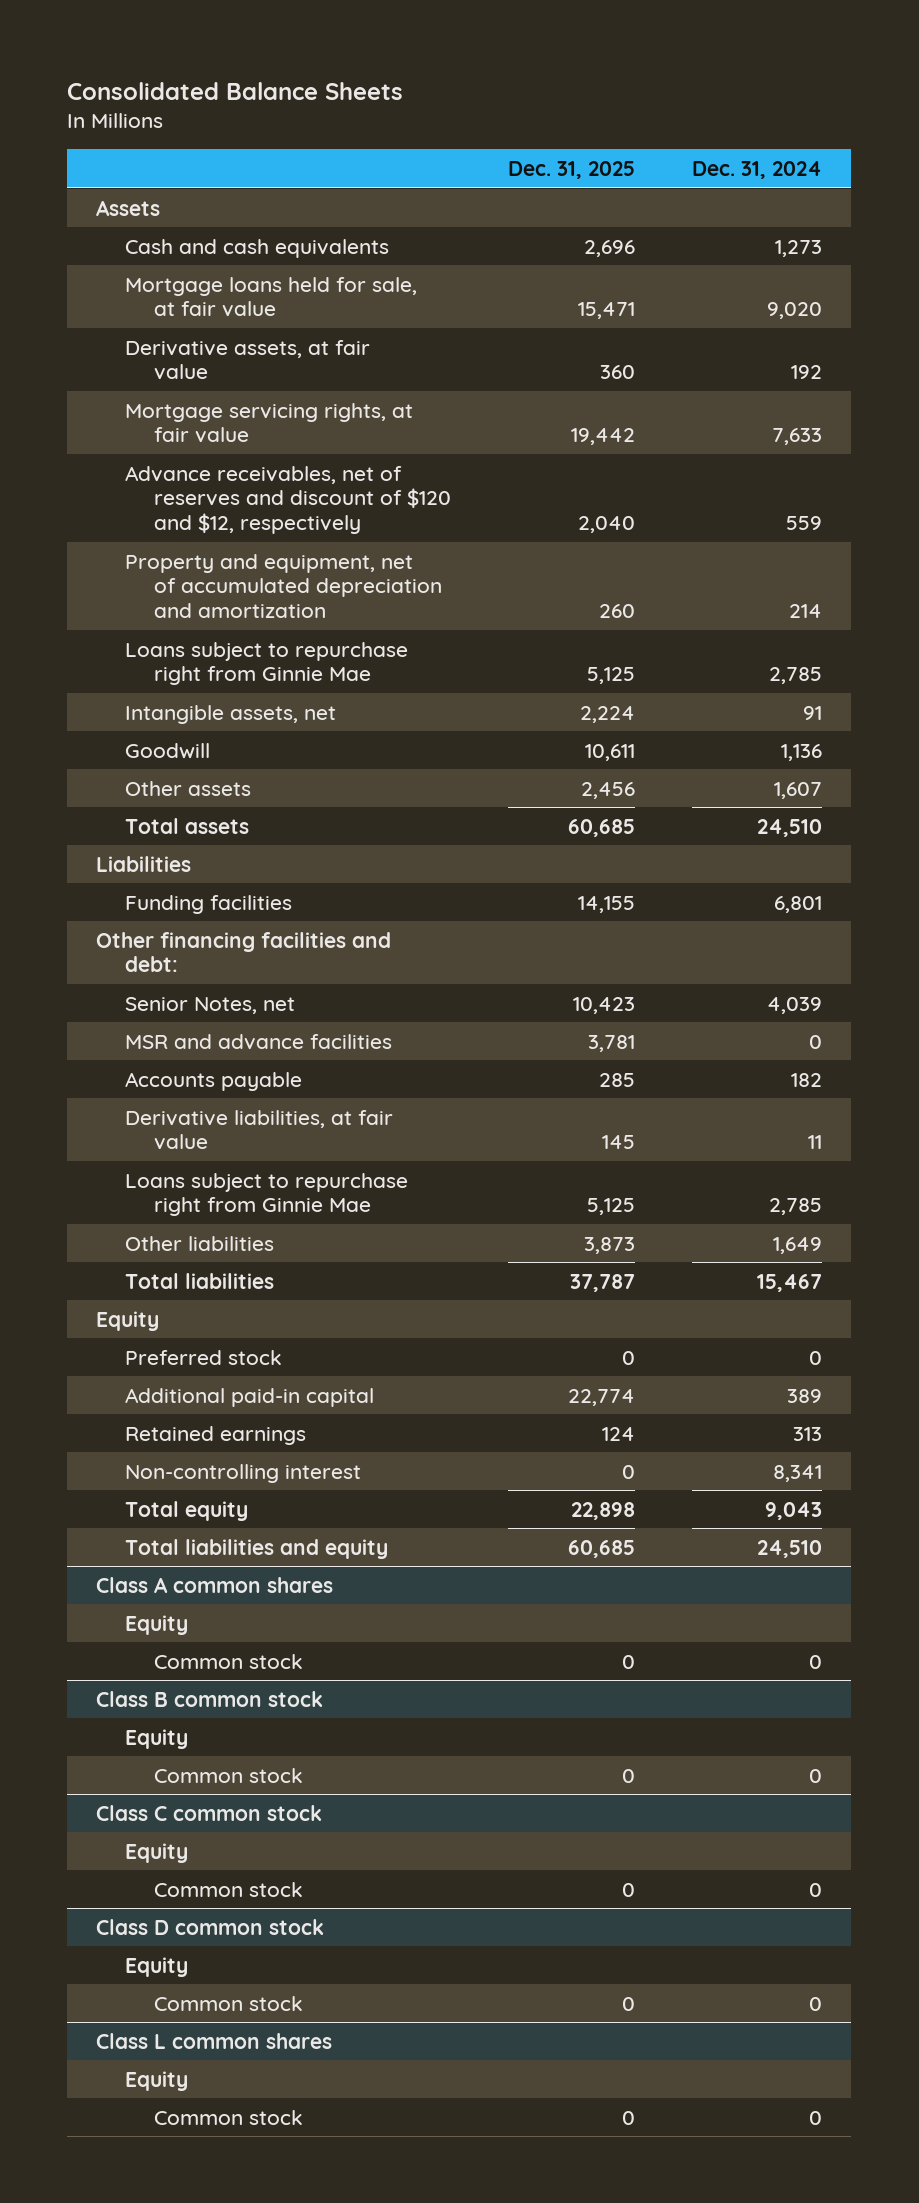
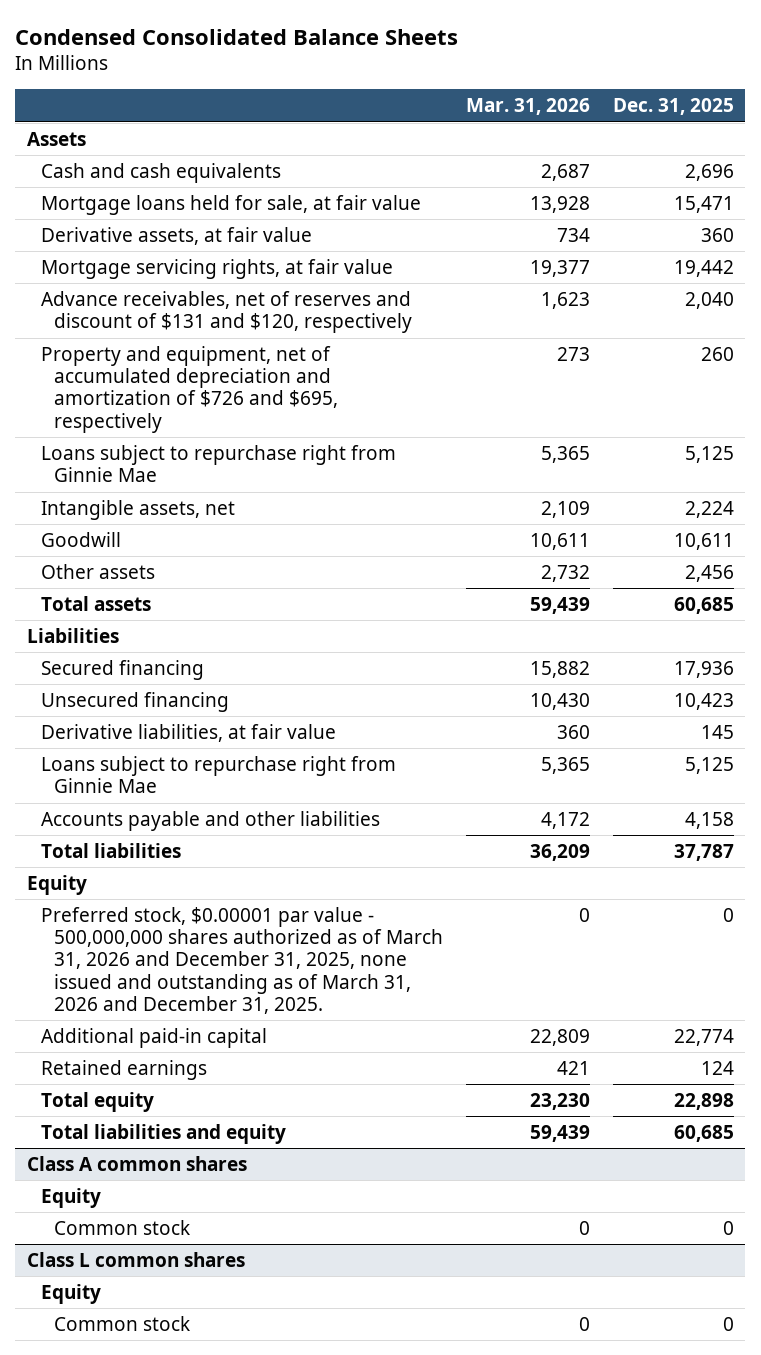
[67,81,404,100] Consolidated Balance Sheets -> [15,28,459,45] Condensed Consolidated Balance Sheets
[692,160,823,179] Dec. 31, 2024 -> none
none -> [466,98,591,116] Mar. 31, 2026
[124,465,451,534] Advance receivables, net of reserves and discount of $120 and $12, respectively -> [40,291,413,334] Advance receivables, net of reserves and discount of $131 and $120, respectively
[124,553,442,618] Property and equipment, net of accumulated depreciation and amortization -> [40,346,339,433] Property and equipment, net of accumulated depreciation and amortization of $726 and $695, respectively
[124,894,292,914] Funding facilities -> none
[96,931,392,973] Other financing facilities and debt: -> none
[124,1033,392,1050] MSR and advance facilities -> none
[124,1071,302,1091] Accounts payable -> none
none -> [40,660,204,681] Secured financing
[124,996,295,1014] Senior Notes, net -> [40,692,229,713] Unsecured financing
[124,1235,274,1251] Other liabilities -> none
none -> [40,811,380,832] Accounts payable and other liabilities
[124,1349,282,1365] Preferred stock -> [40,907,444,1014] Preferred stock, $0.00001 par value - 500,000,000 shares authorized as of March 31, 2026 and December 31, 2025, none issued and outstanding as of March 31, 2026 and December 31, 2025.
[124,1463,361,1483] Non-controlling interest -> none
[96,1690,324,1707] Class B common stock -> none
[124,1728,188,1749] Equity -> none
[153,1767,303,1783] Common stock -> none
[96,1804,323,1821] Class C common stock -> none
[124,1842,188,1863] Equity -> none
[153,1881,303,1897] Common stock -> none
[96,1918,325,1935] Class D common stock -> none
[124,1956,188,1977] Equity -> none
[153,1995,303,2011] Common stock -> none

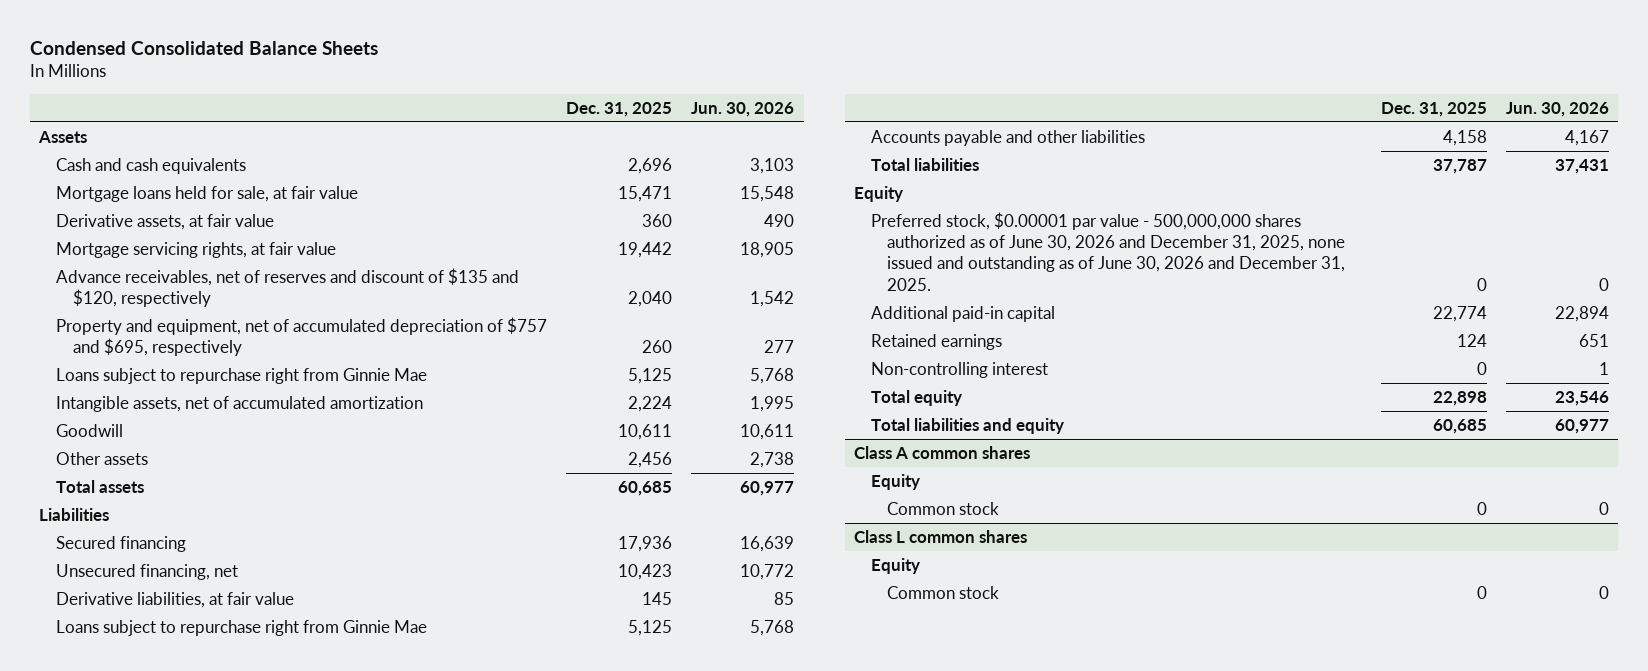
[466,98,591,116] Mar. 31, 2026 -> none
none -> [691,101,795,117] Jun. 30, 2026
[40,291,413,334] Advance receivables, net of reserves and discount of $131 and $120, respectively -> [55,267,519,308] Advance receivables, net of reserves and discount of $135 and $120, respectively
[40,346,339,433] Property and equipment, net of accumulated depreciation and amortization of $726 and $695, respectively -> [55,316,547,357] Property and equipment, net of accumulated depreciation of $757 and $695, respectively
[40,500,235,521] Intangible assets, net -> [55,395,423,412] Intangible assets, net of accumulated amortization
[40,692,229,713] Unsecured financing -> [55,563,238,580] Unsecured financing, net
[40,907,444,1014] Preferred stock, $0.00001 par value - 500,000,000 shares authorized as of March 31, 2026 and December 31, 2025, none issued and outstanding as of March 31, 2026 and December 31, 2025. -> [870,211,1346,291] Preferred stock, $0.00001 par value - 500,000,000 shares authorized as of June 30, 2026 and December 31, 2025, none issued and outstanding as of June 30, 2026 and December 31, 2025.
none -> [870,361,1048,378] Non-controlling interest

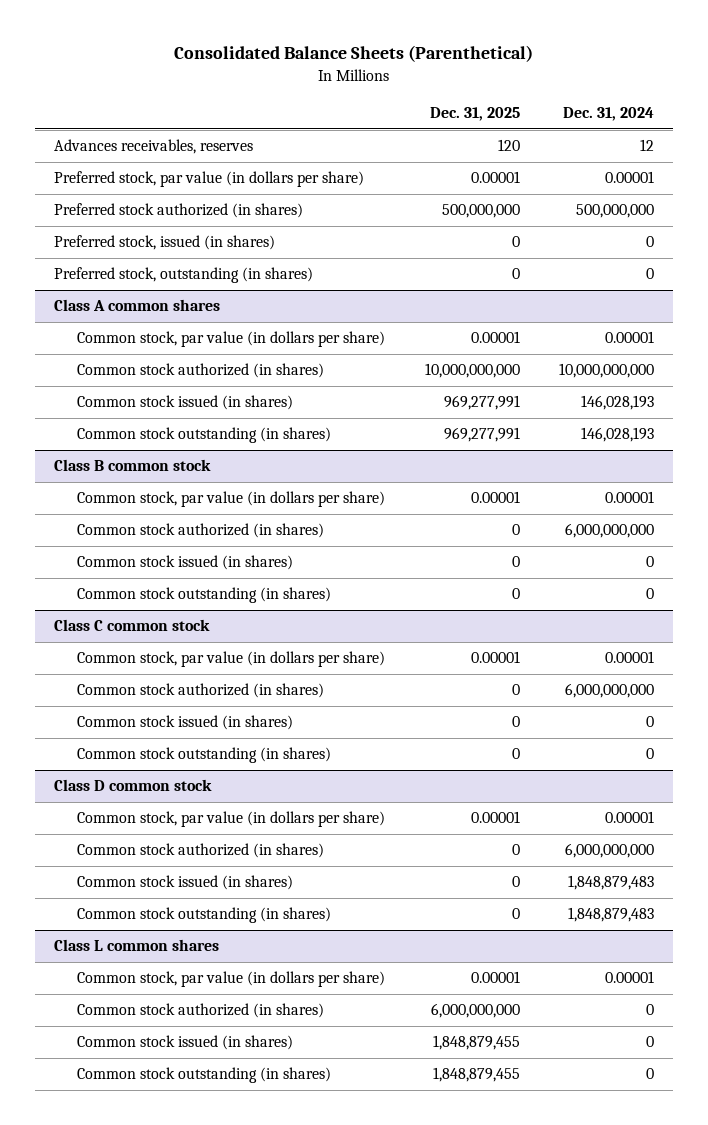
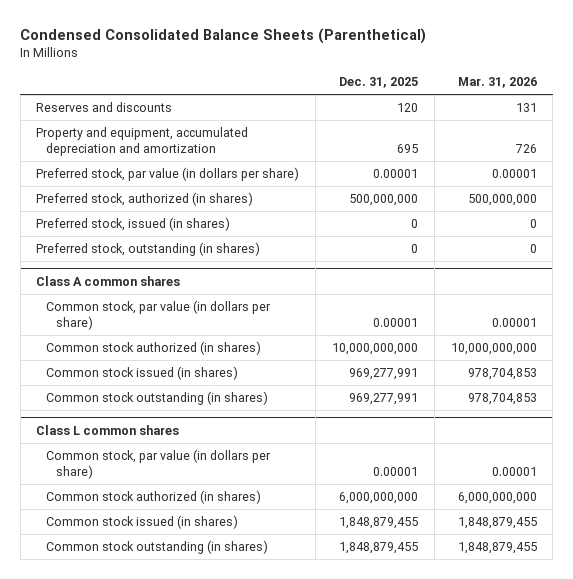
[174,45,534,63] Consolidated Balance Sheets (Parenthetical) -> [20,27,427,44] Condensed Consolidated Balance Sheets (Parenthetical)
[562,106,654,121] Dec. 31, 2024 -> none
none -> [457,77,537,89] Mar. 31, 2026
[54,139,254,155] Advances receivables, reserves -> [36,101,173,112] Reserves and discounts
none -> [36,126,249,156] Property and equipment, accumulated depreciation and amortization
[54,203,304,219] Preferred stock authorized (in shares) -> [36,191,254,206] Preferred stock, authorized (in shares)
[54,459,212,472] Class B common stock -> none
[77,491,386,508] Common stock, par value (in dollars per share) -> none
[77,523,325,539] Common stock authorized (in shares) -> none
[77,555,294,571] Common stock issued (in shares) -> none
[77,587,332,604] Common stock outstanding (in shares) -> none
[54,619,211,632] Class C common stock -> none
[77,651,386,668] Common stock, par value (in dollars per share) -> none
[77,683,325,699] Common stock authorized (in shares) -> none
[77,715,294,731] Common stock issued (in shares) -> none
[77,747,332,764] Common stock outstanding (in shares) -> none
[54,779,213,792] Class D common stock -> none
[77,811,386,828] Common stock, par value (in dollars per share) -> none
[77,843,325,859] Common stock authorized (in shares) -> none
[77,875,294,891] Common stock issued (in shares) -> none
[77,907,332,924] Common stock outstanding (in shares) -> none

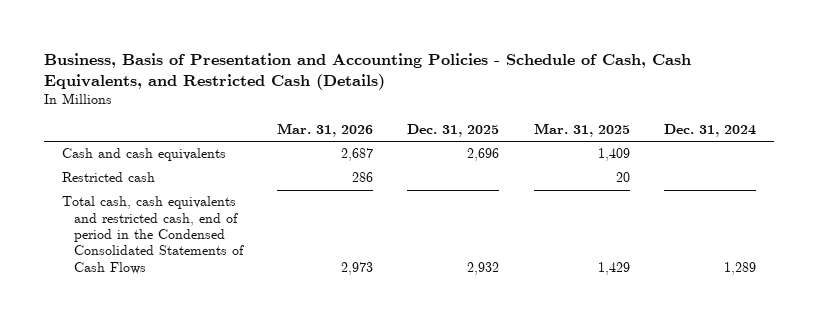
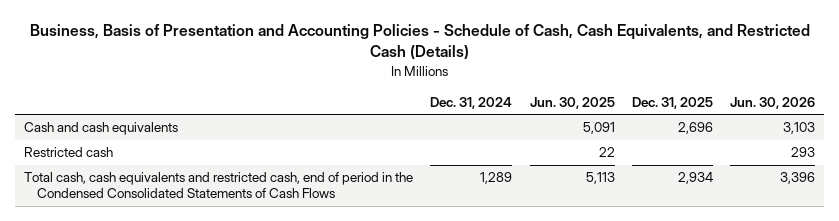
[276,123,373,138] Mar. 31, 2026 -> none
[533,123,630,138] Mar. 31, 2025 -> none
none -> [529,96,615,109] Jun. 30, 2025
none -> [730,96,816,109] Jun. 30, 2026
[467,261,500,275] 2,932 -> [678,172,714,185] 2,934

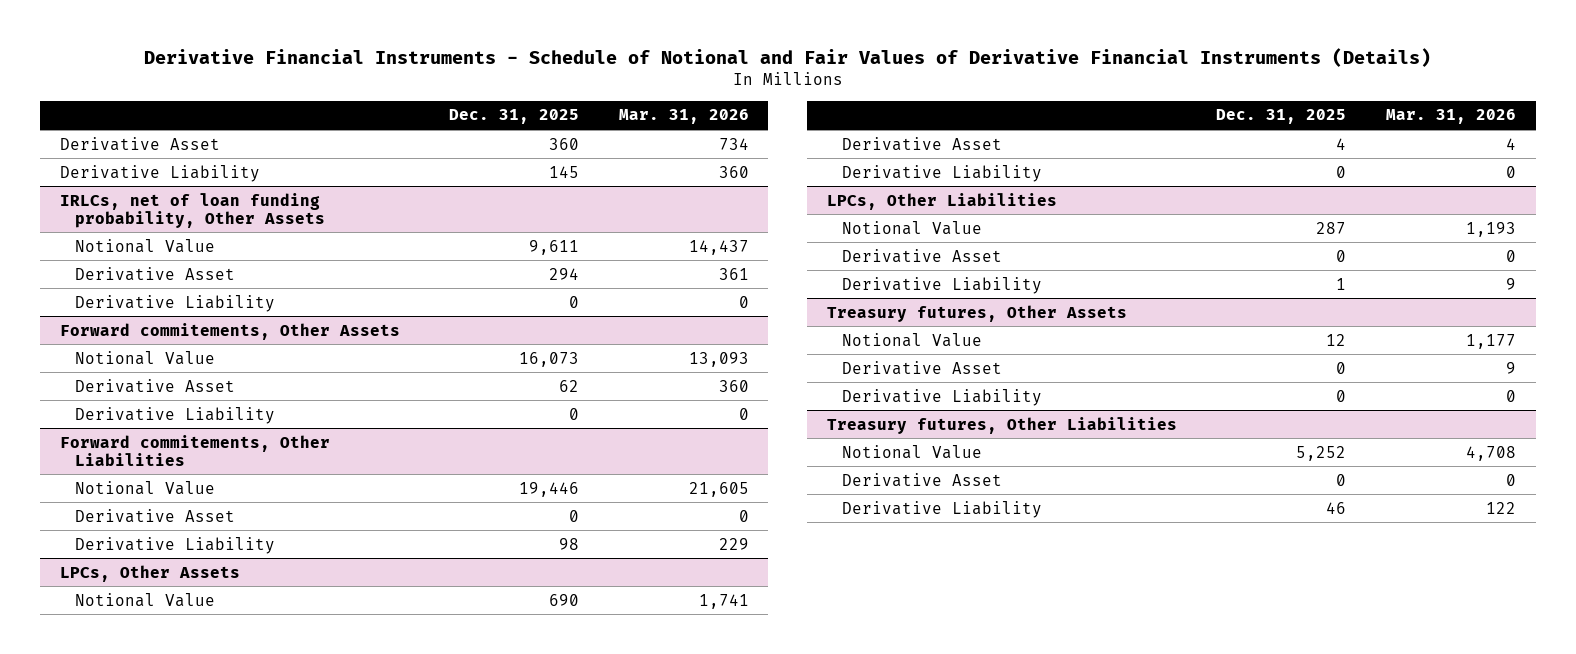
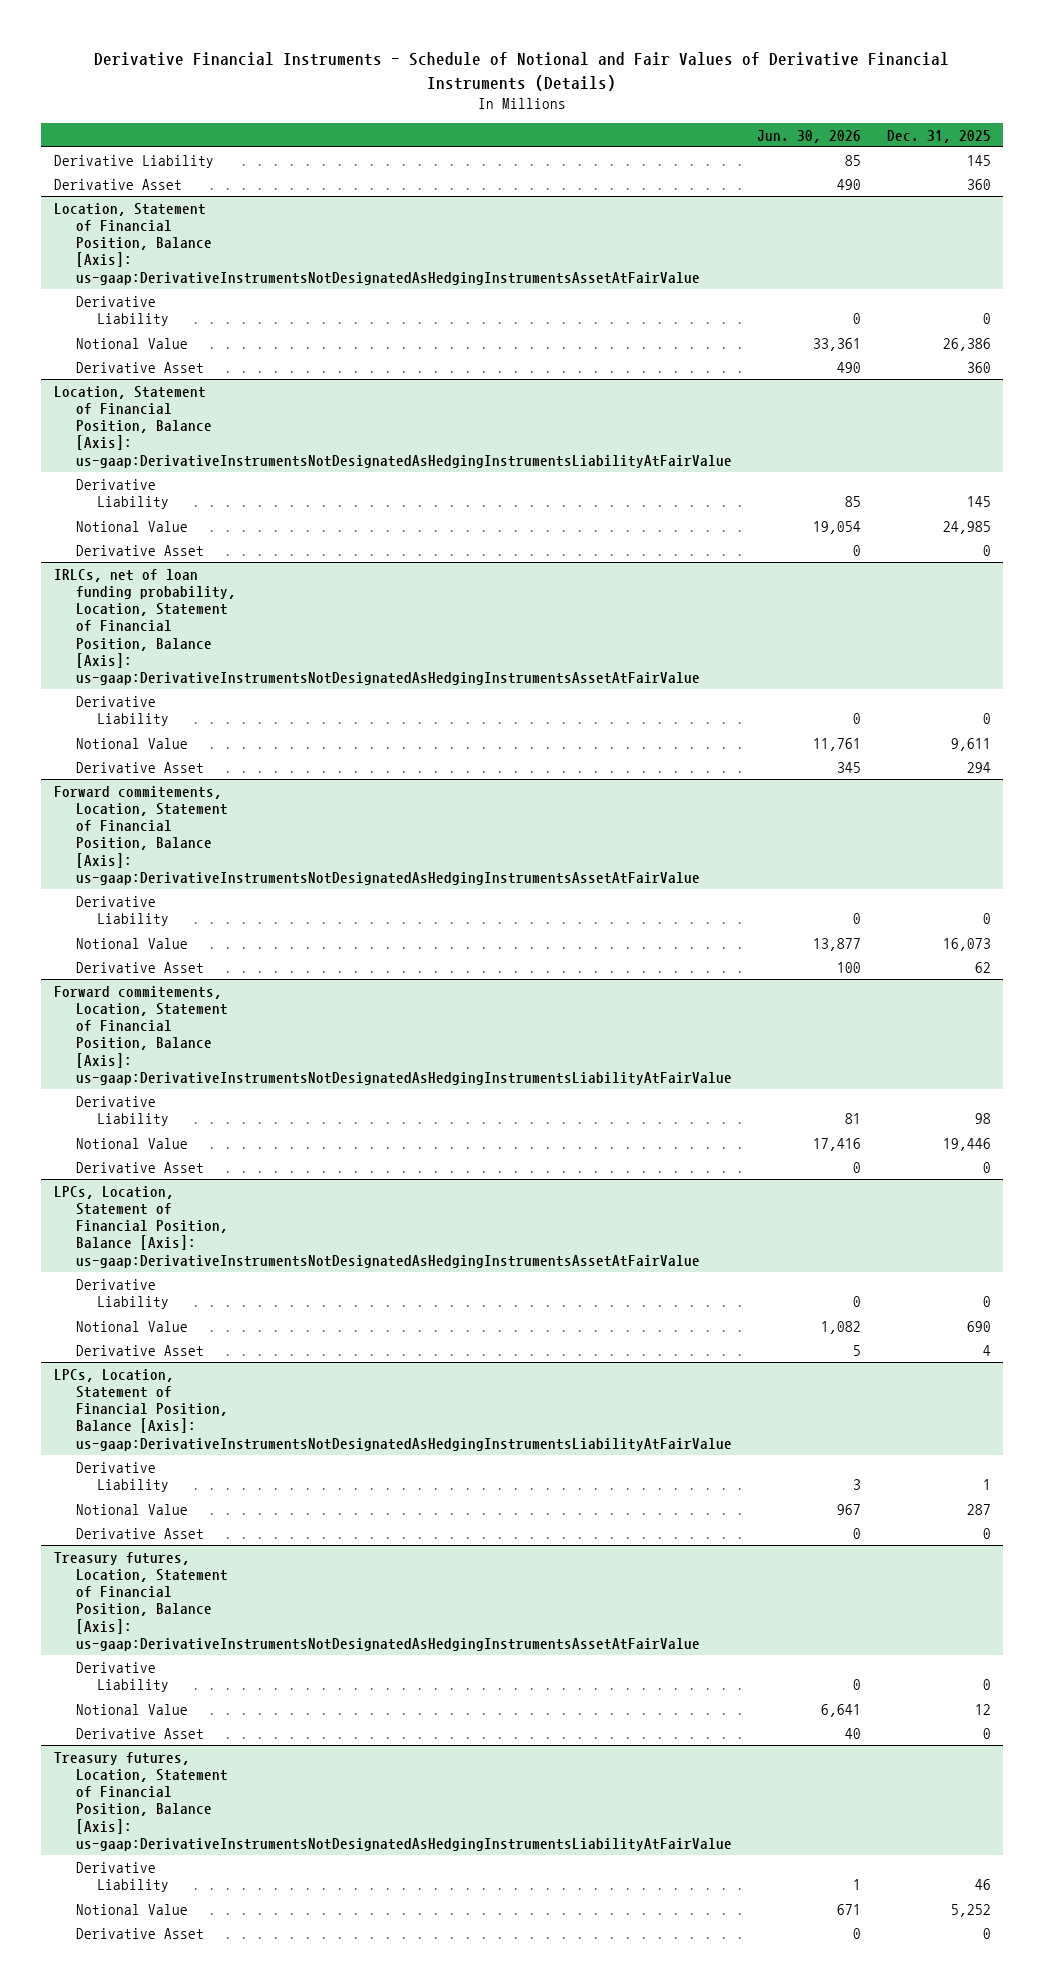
[618,109,749,125] Mar. 31, 2026 -> none
none -> [757,129,862,143] Jun. 30, 2026
none -> [53,154,214,168] Derivative Liability
none -> [53,202,700,285] Location, Statement of Financial Position, Balance [Axis]: us-gaap:DerivativeInstrumentsNotDesignatedAsHedgingInstrumentsAssetAtFairValue
none -> [75,295,170,327] Derivative Liability
none -> [75,337,188,349] Notional Value
none -> [75,361,204,373] Derivative Asset
none -> [53,385,732,468] Location, Statement of Financial Position, Balance [Axis]: us-gaap:DerivativeInstrumentsNotDesignatedAsHedgingInstrumentsLiabilityAtFairValue
[59,192,326,228] IRLCs, net of loan funding probability, Other Assets -> none
none -> [75,520,188,532] Notional Value
none -> [75,544,204,556] Derivative Asset
none -> [53,568,700,685] IRLCs, net of loan funding probability, Location, Statement of Financial Position, Balance [Axis]: us-gaap:DerivativeInstrumentsNotDesignatedAsHedgingInstrumentsAssetAtFairValue
none -> [75,695,170,727] Derivative Liability
none -> [53,785,700,885] Forward commitements, Location, Statement of Financial Position, Balance [Axis]: us-gaap:DerivativeInstrumentsNotDesignatedAsHedgingInstrumentsAssetAtFairValue
[59,322,400,340] Forward commitements, Other Assets -> none
[59,434,330,466] Forward commitements, Other Liabilities -> none
none -> [53,985,732,1085] Forward commitements, Location, Statement of Financial Position, Balance [Axis]: us-gaap:DerivativeInstrumentsNotDesignatedAsHedgingInstrumentsLiabilityAtFairValue
[569,407,580,420] 0 -> [974,1113,991,1125] 98
[59,564,240,582] LPCs, Other Assets -> none
none -> [53,1185,700,1268] LPCs, Location, Statement of Financial Position, Balance [Axis]: us-gaap:DerivativeInstrumentsNotDesignatedAsHedgingInstrumentsAssetAtFairValue
[559,537,580,550] 98 -> [982,1296,991,1308] 0
[827,192,1058,210] LPCs, Other Liabilities -> none
none -> [53,1368,732,1451] LPCs, Location, Statement of Financial Position, Balance [Axis]: us-gaap:DerivativeInstrumentsNotDesignatedAsHedgingInstrumentsLiabilityAtFairValue
[1336,165,1347,178] 0 -> [982,1479,991,1491] 1
[827,304,1128,322] Treasury futures, Other Assets -> none
none -> [53,1551,700,1651] Treasury futures, Location, Statement of Financial Position, Balance [Axis]: us-gaap:DerivativeInstrumentsNotDesignatedAsHedgingInstrumentsAssetAtFairValue
[1336,277,1347,290] 1 -> [982,1679,991,1691] 0
[827,416,1178,434] Treasury futures, Other Liabilities -> none
none -> [53,1751,732,1851] Treasury futures, Location, Statement of Financial Position, Balance [Axis]: us-gaap:DerivativeInstrumentsNotDesignatedAsHedgingInstrumentsLiabilityAtFairValue
[1336,389,1347,402] 0 -> [974,1879,991,1891] 46
[842,500,1043,518] Derivative Liability -> none

